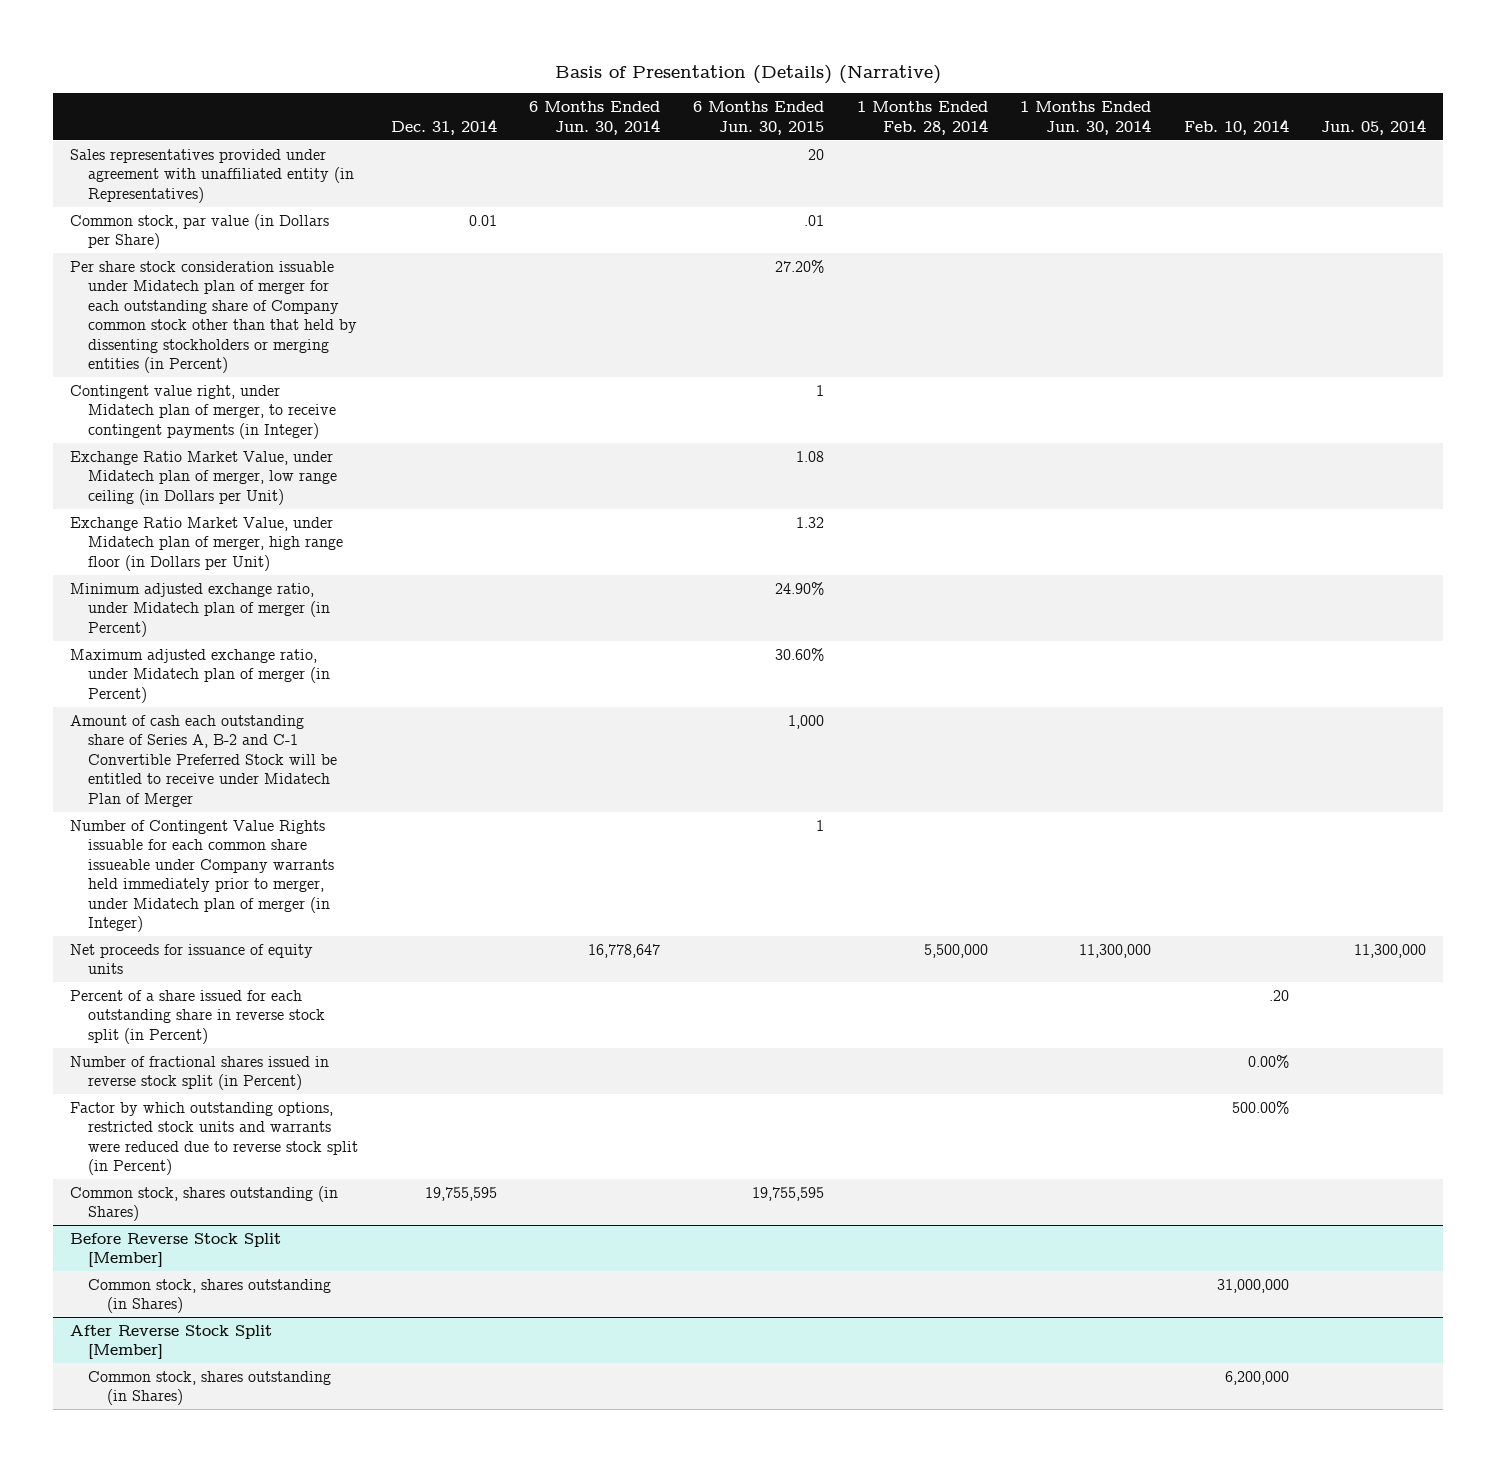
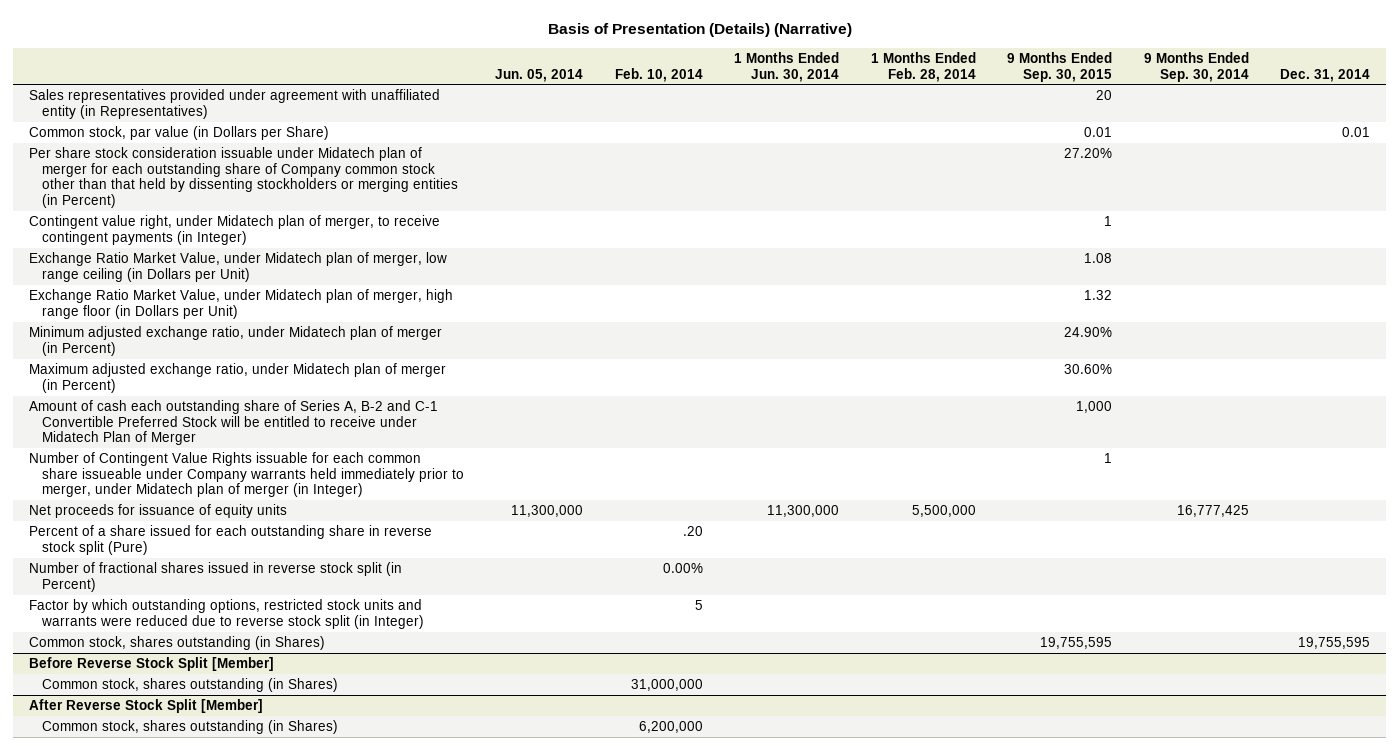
[529,101,661,135] 6 Months Ended Jun. 30, 2014 -> none
[692,101,824,135] 6 Months Ended Jun. 30, 2015 -> none
none -> [1007,51,1113,82] 9 Months Ended Sep. 30, 2015
none -> [1143,51,1249,82] 9 Months Ended Sep. 30, 2014
[69,989,326,1044] Percent of a share issued for each outstanding share in reverse stock split (in Percent) -> [29,525,433,555] Percent of a share issued for each outstanding share in reverse stock split (Pure)
[69,1101,359,1176] Factor by which outstanding options, restricted stock units and warrants were reduced due to reverse stock split (in Percent) -> [29,599,424,629] Factor by which outstanding options, restricted stock units and warrants were reduced due to reverse stock split (in Integer)
[1231,1100,1289,1114] 500.00% -> [694,600,703,611] 5

